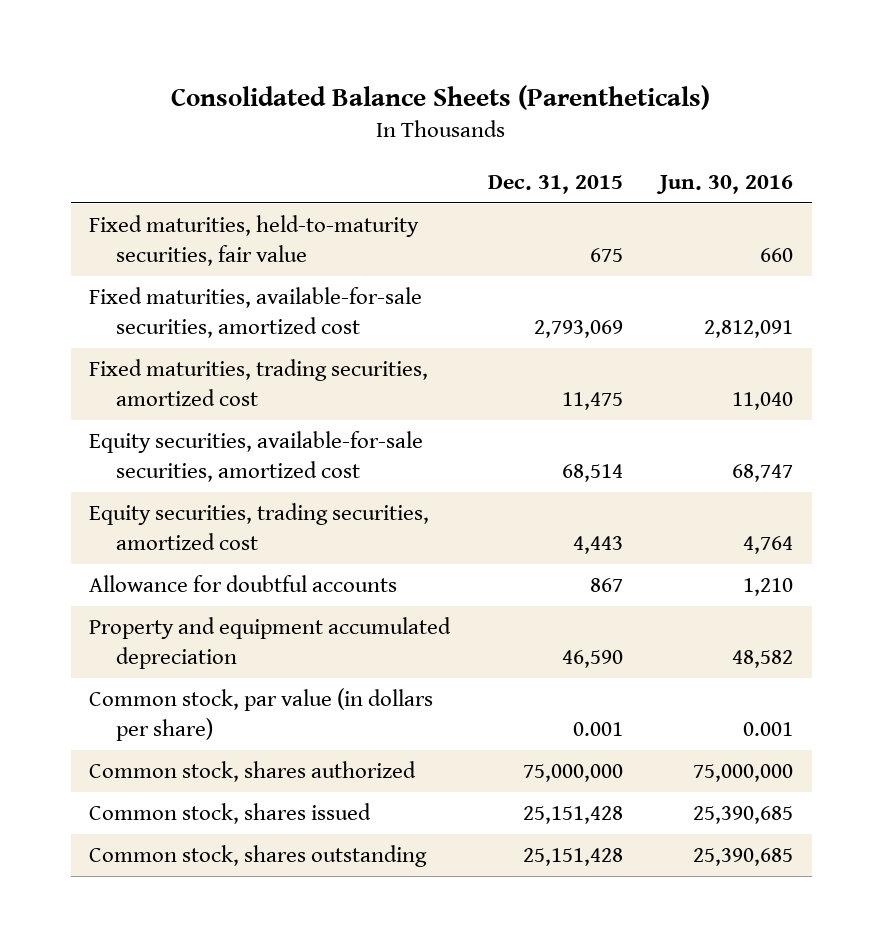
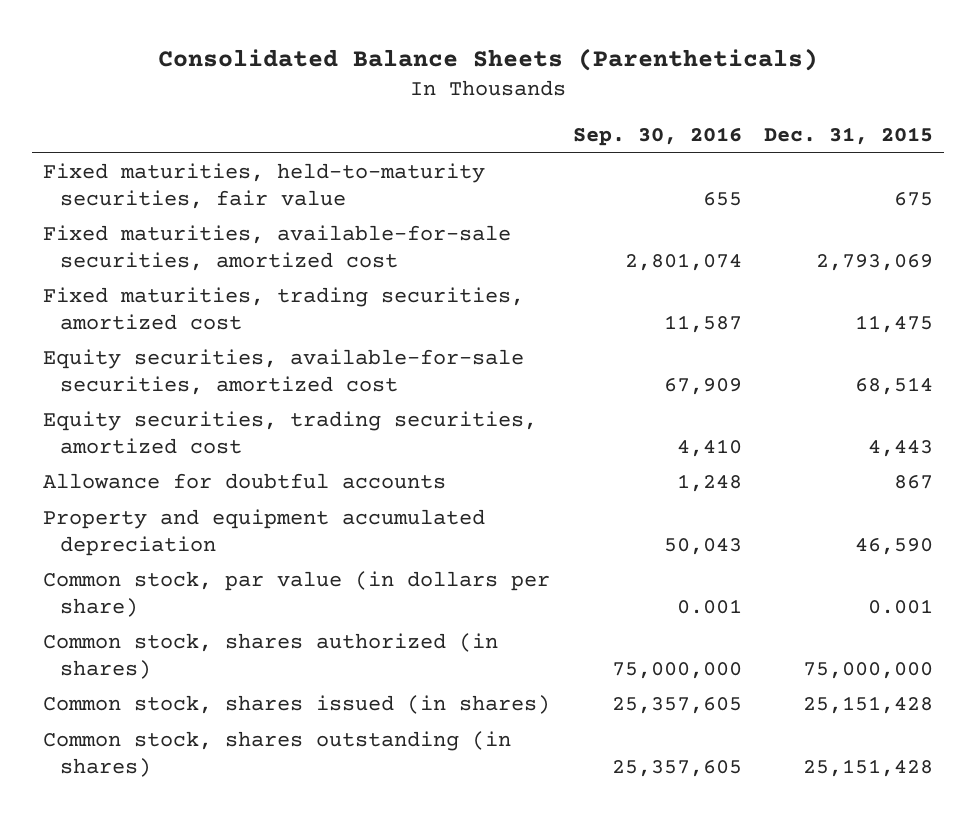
[655,174,793,194] Jun. 30, 2016 -> none
none -> [572,127,742,147] Sep. 30, 2016
[89,761,417,783] Common stock, shares authorized -> [43,633,499,679] Common stock, shares authorized (in shares)
[89,803,372,825] Common stock, shares issued -> [43,695,551,715] Common stock, shares issued (in shares)
[89,845,428,868] Common stock, shares outstanding -> [43,731,512,777] Common stock, shares outstanding (in shares)

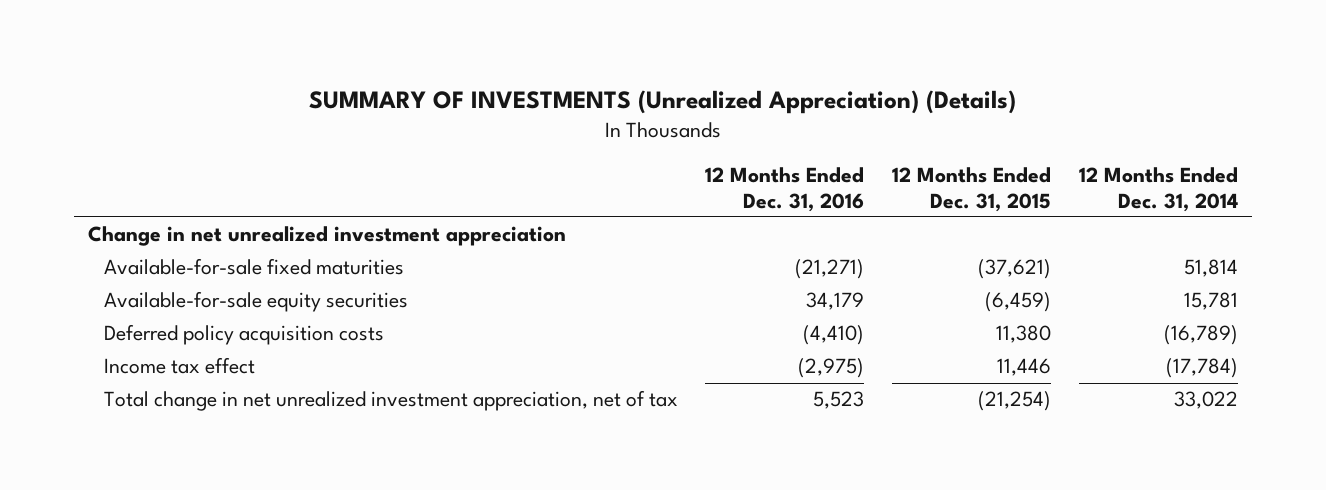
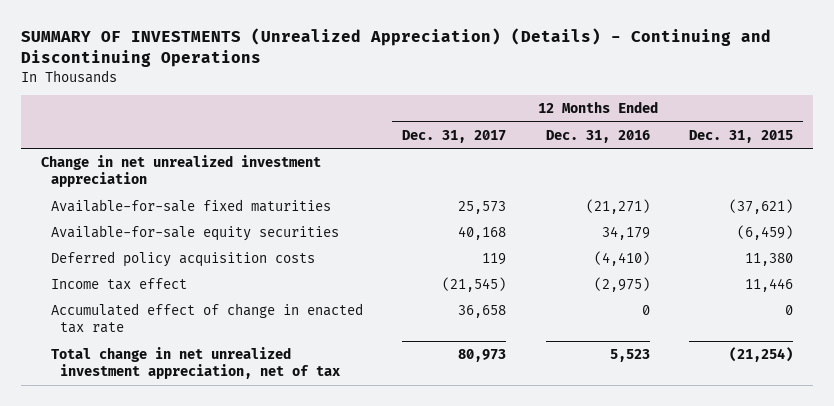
[308,89,1016,114] SUMMARY OF INVESTMENTS (Unrealized Appreciation) (Details) -> [21,28,772,68] SUMMARY OF INVESTMENTS (Unrealized Appreciation) (Details) - Continuing and Discontinuing Operations
[1078,166,1238,212] 12 Months Ended Dec. 31, 2014 -> none
none -> [402,129,507,143] Dec. 31, 2017
none -> [50,302,363,334] Accumulated effect of change in enacted tax rate

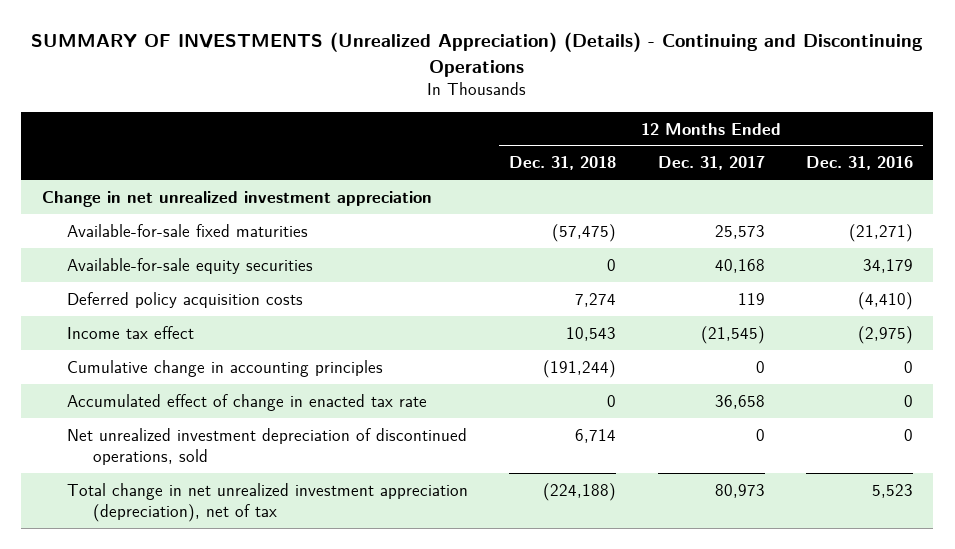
[689,129,794,143] Dec. 31, 2015 -> none
none -> [509,156,617,171] Dec. 31, 2018
none -> [67,359,384,377] Cumulative change in accounting principles
none -> [67,427,468,466] Net unrealized investment depreciation of discontinued operations, sold
[50,346,341,380] Total change in net unrealized investment appreciation, net of tax -> [67,482,469,523] Total change in net unrealized investment appreciation (depreciation), net of tax

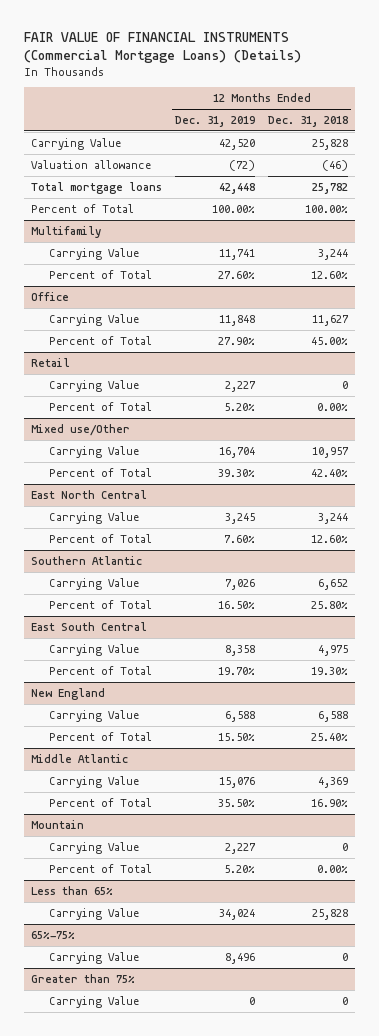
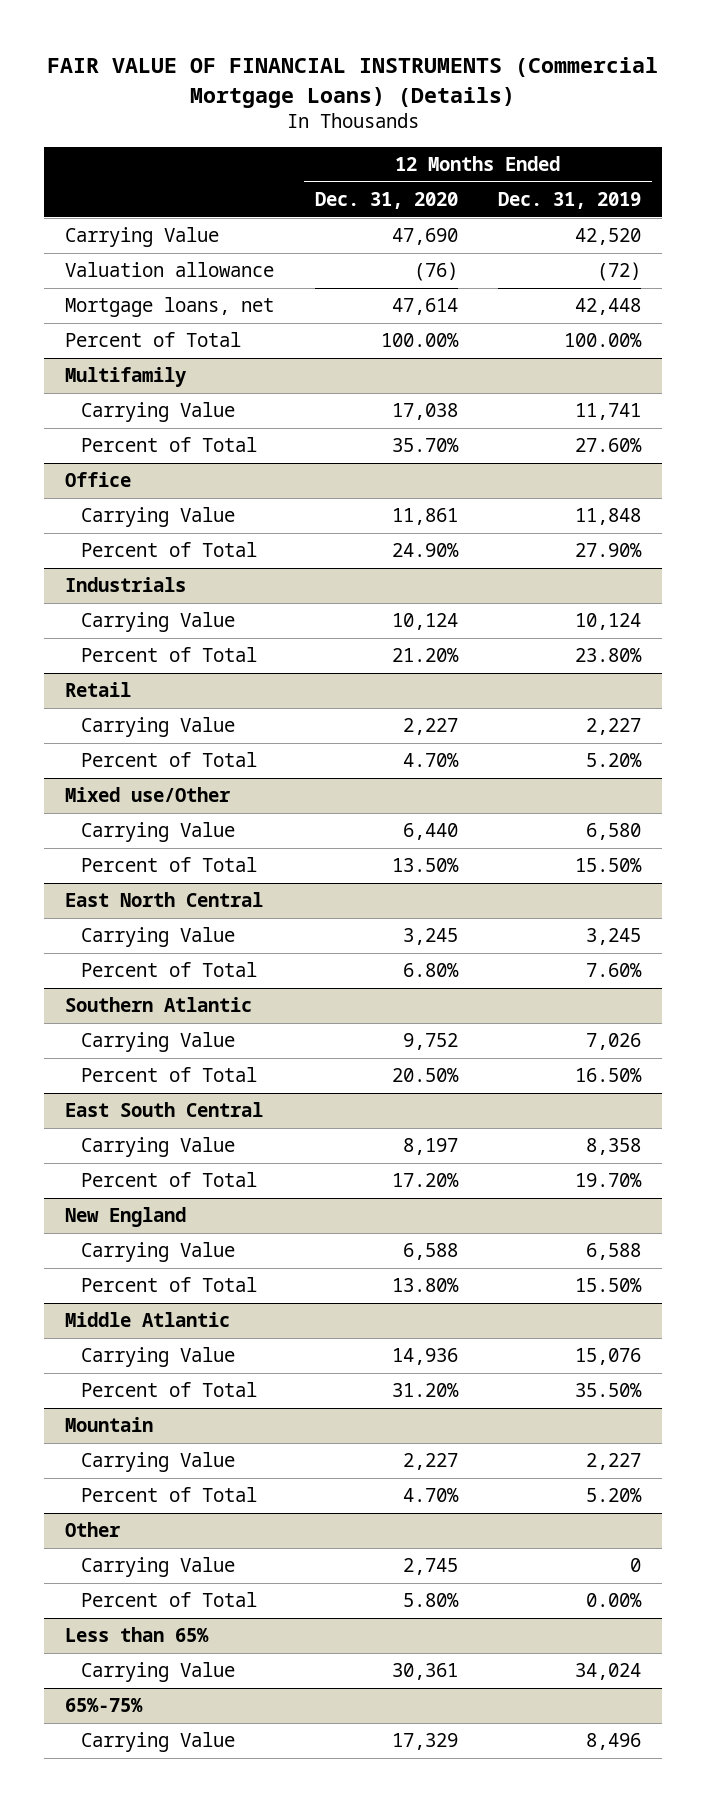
[268,115,349,127] Dec. 31, 2018 -> none
none -> [314,191,458,209] Dec. 31, 2020
[30,181,162,194] Total mortgage loans -> [64,297,274,318] Mortgage loans, net
none -> [64,577,186,593] Industrials
none -> [81,612,236,633] Carrying Value
none -> [81,647,258,663] Percent of Total
[218,446,255,458] 16,704 -> [586,823,642,841] 6,580
[217,468,255,477] 39.30% -> [575,858,643,873] 15.50%
none -> [64,1522,121,1538] Other
none -> [81,1557,236,1578] Carrying Value
none -> [81,1592,258,1608] Percent of Total
[30,973,135,983] Greater than 75% -> none
[49,995,140,1008] Carrying Value -> none

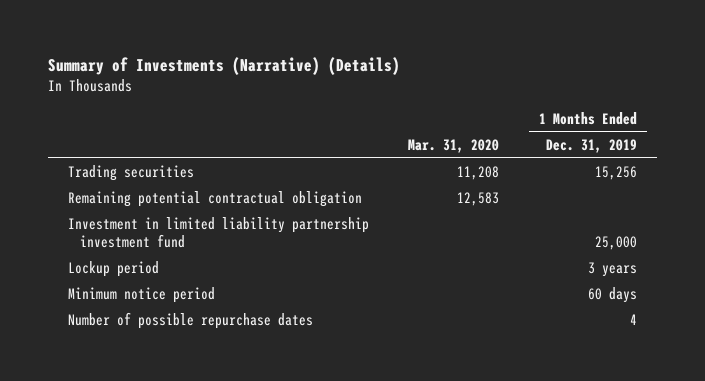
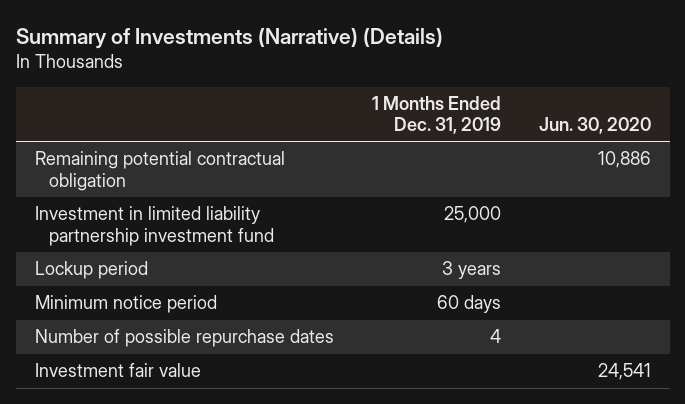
[408,138,500,153] Mar. 31, 2020 -> none
none -> [538,117,651,135] Jun. 30, 2020
[67,165,194,182] Trading securities -> none
none -> [34,363,201,378] Investment fair value

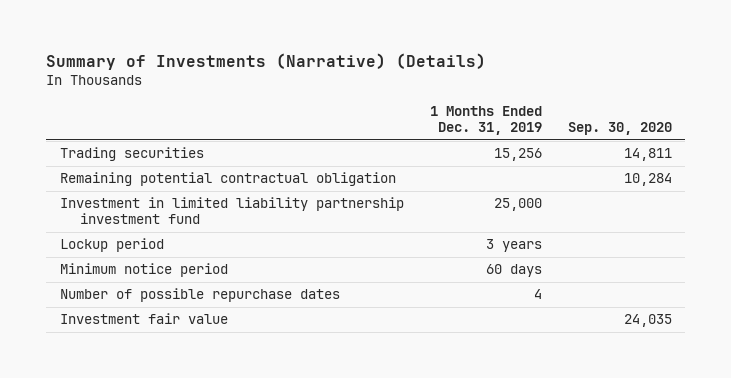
[538,117,651,135] Jun. 30, 2020 -> none
none -> [567,122,672,136] Sep. 30, 2020
none -> [59,147,204,162] Trading securities

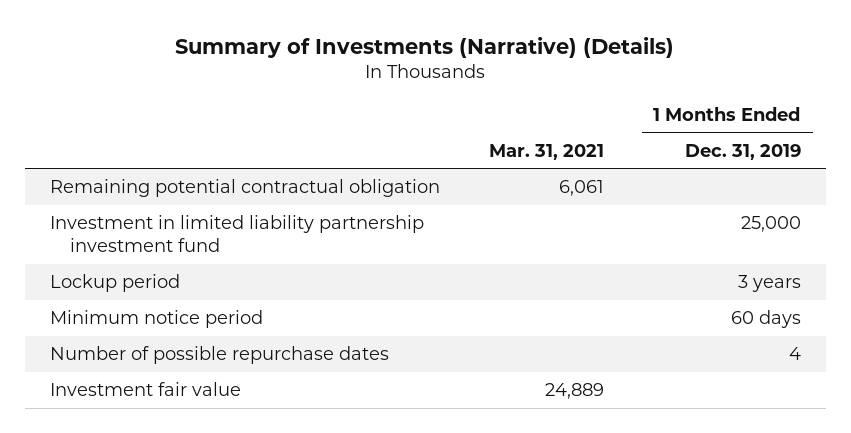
[567,122,672,136] Sep. 30, 2020 -> none
none -> [489,143,605,160] Mar. 31, 2021
[59,147,204,162] Trading securities -> none

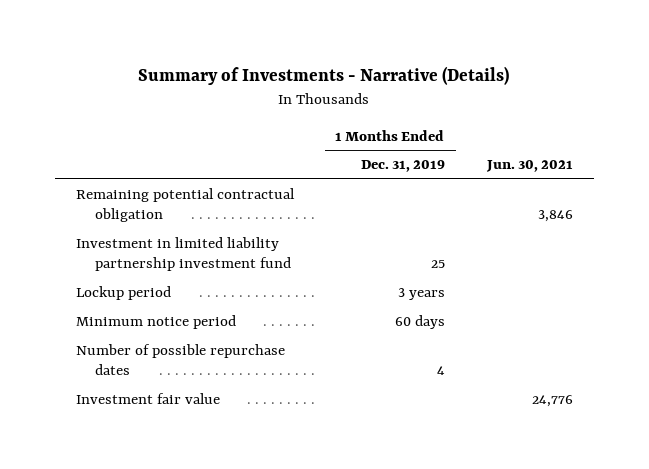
[175,36,675,58] Summary of Investments (Narrative) (Details) -> [138,66,510,86] Summary of Investments - Narrative (Details)
[489,143,605,160] Mar. 31, 2021 -> none
none -> [486,160,574,173] Jun. 30, 2021
[740,216,801,233] 25,000 -> [430,260,445,269] 25

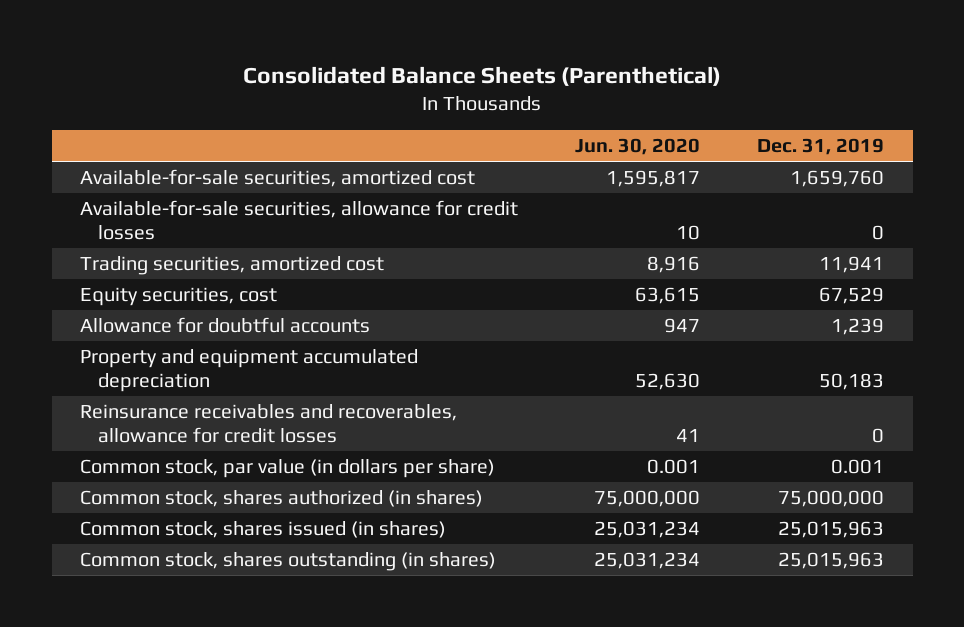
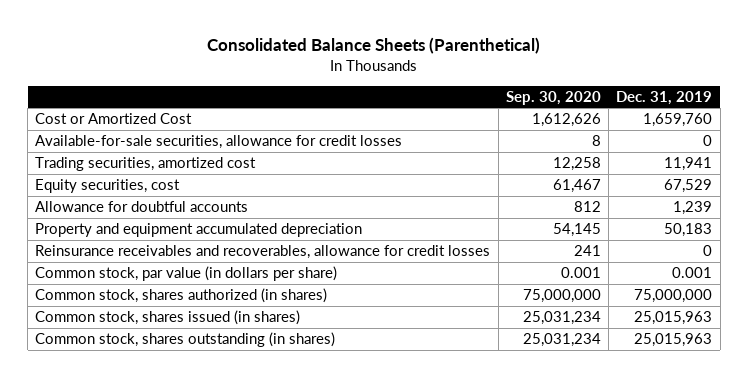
[575,138,701,156] Jun. 30, 2020 -> none
none -> [505,90,601,105] Sep. 30, 2020
[80,169,476,188] Available-for-sale securities, amortized cost -> [35,113,193,125] Cost or Amortized Cost

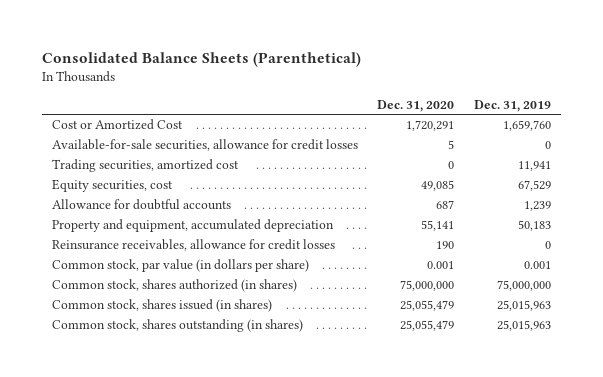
[505,90,601,105] Sep. 30, 2020 -> none
none -> [377,99,455,112] Dec. 31, 2020
[35,223,363,238] Property and equipment accumulated depreciation -> [51,219,334,233] Property and equipment, accumulated depreciation
[35,245,491,260] Reinsurance receivables and recoverables, allowance for credit losses -> [51,239,335,252] Reinsurance receivables, allowance for credit losses

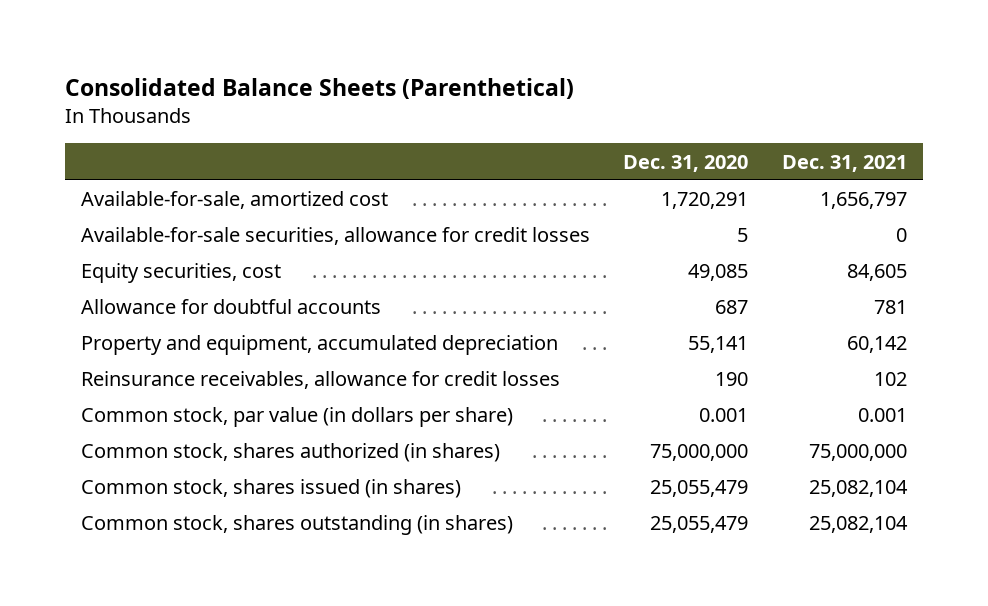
[474,99,552,112] Dec. 31, 2019 -> none
none -> [781,154,907,172] Dec. 31, 2021
[51,119,183,131] Cost or Amortized Cost -> [81,191,389,210] Available-for-sale, amortized cost
[51,159,239,173] Trading securities, amortized cost -> none

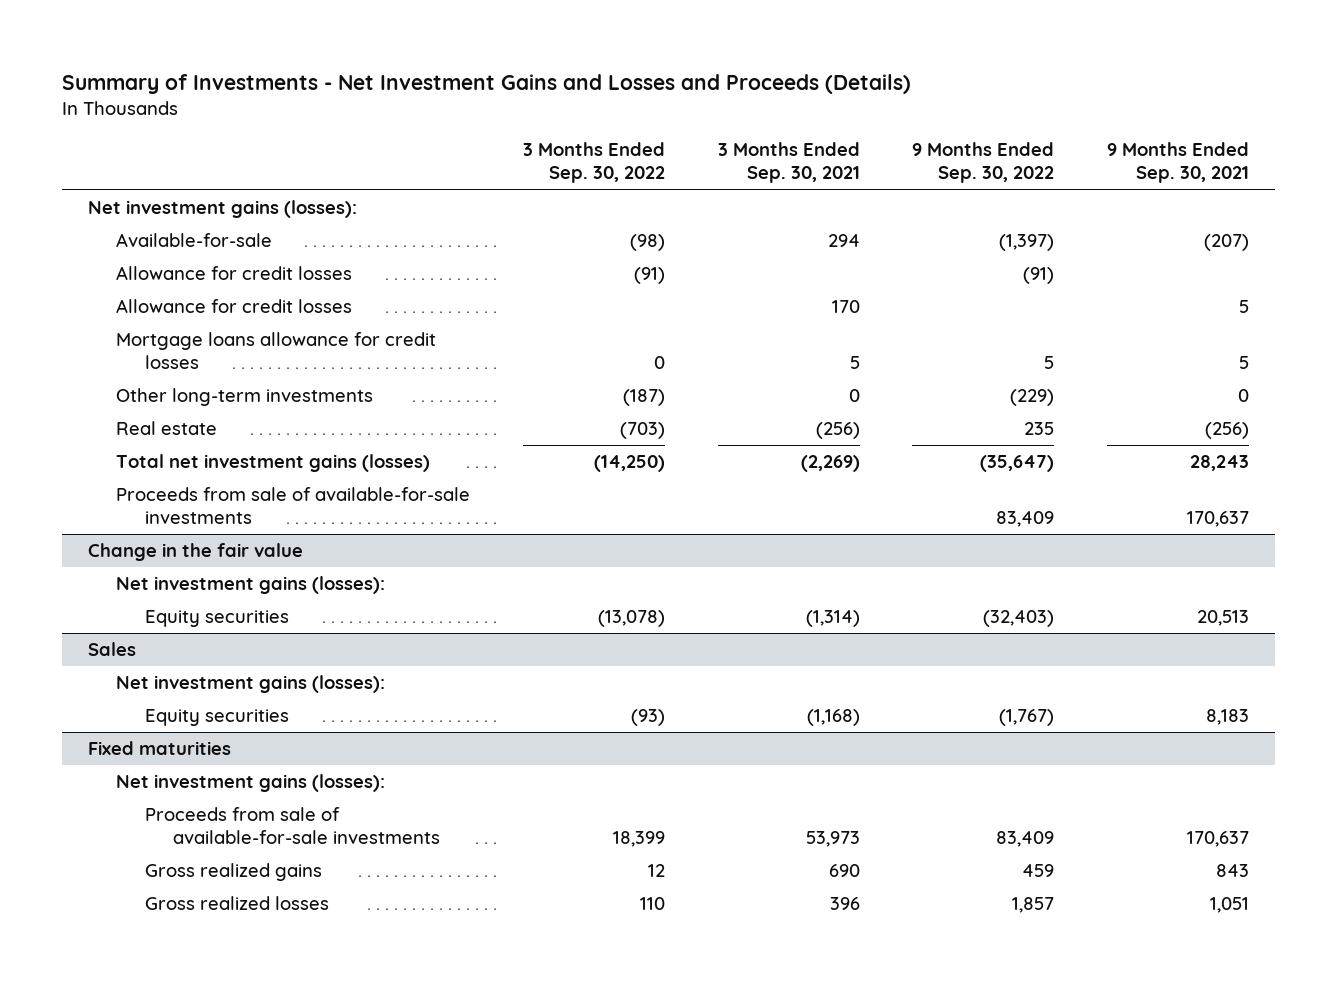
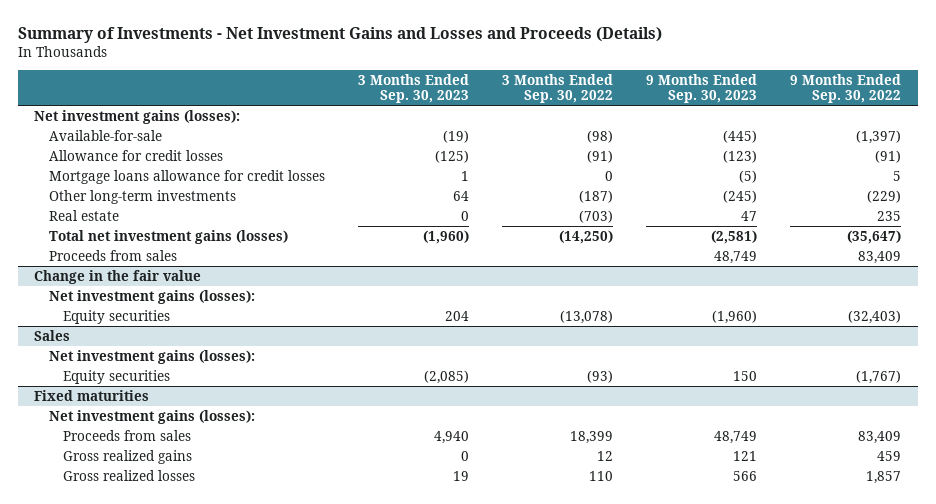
[717,142,860,184] 3 Months Ended Sep. 30, 2021 -> none
[1106,142,1249,184] 9 Months Ended Sep. 30, 2021 -> none
none -> [357,73,469,104] 3 Months Ended Sep. 30, 2023
none -> [646,73,758,104] 9 Months Ended Sep. 30, 2023
[116,299,353,314] Allowance for credit losses -> none
[116,487,471,525] Proceeds from sale of available-for-sale investments -> [48,249,177,261] Proceeds from sales
[144,807,441,845] Proceeds from sale of available-for-sale investments -> [62,429,191,441] Proceeds from sales

